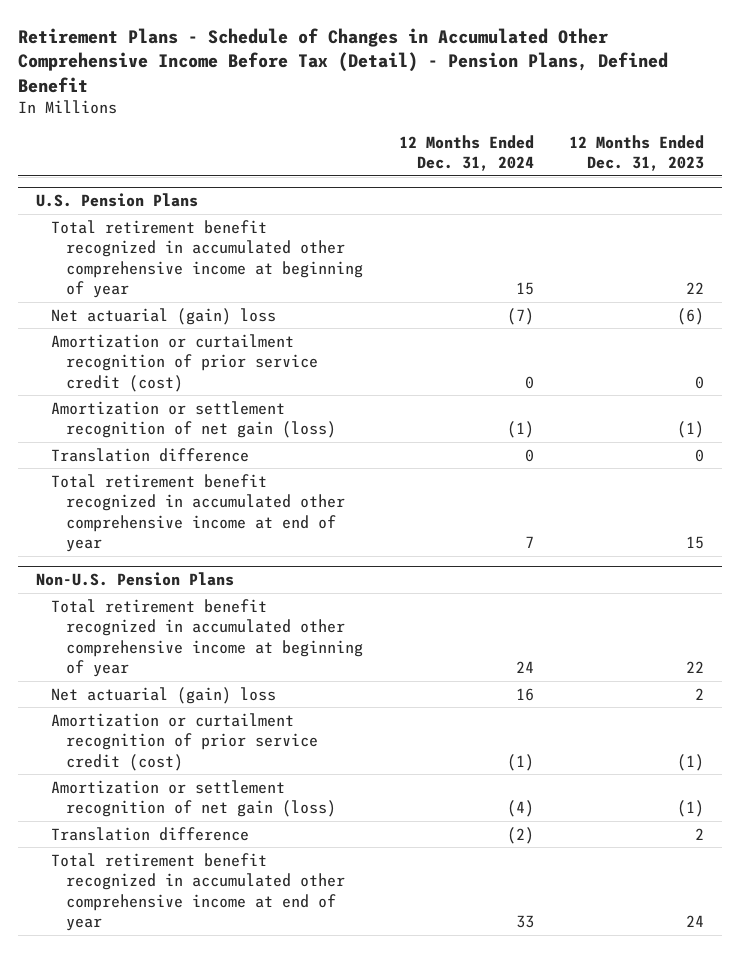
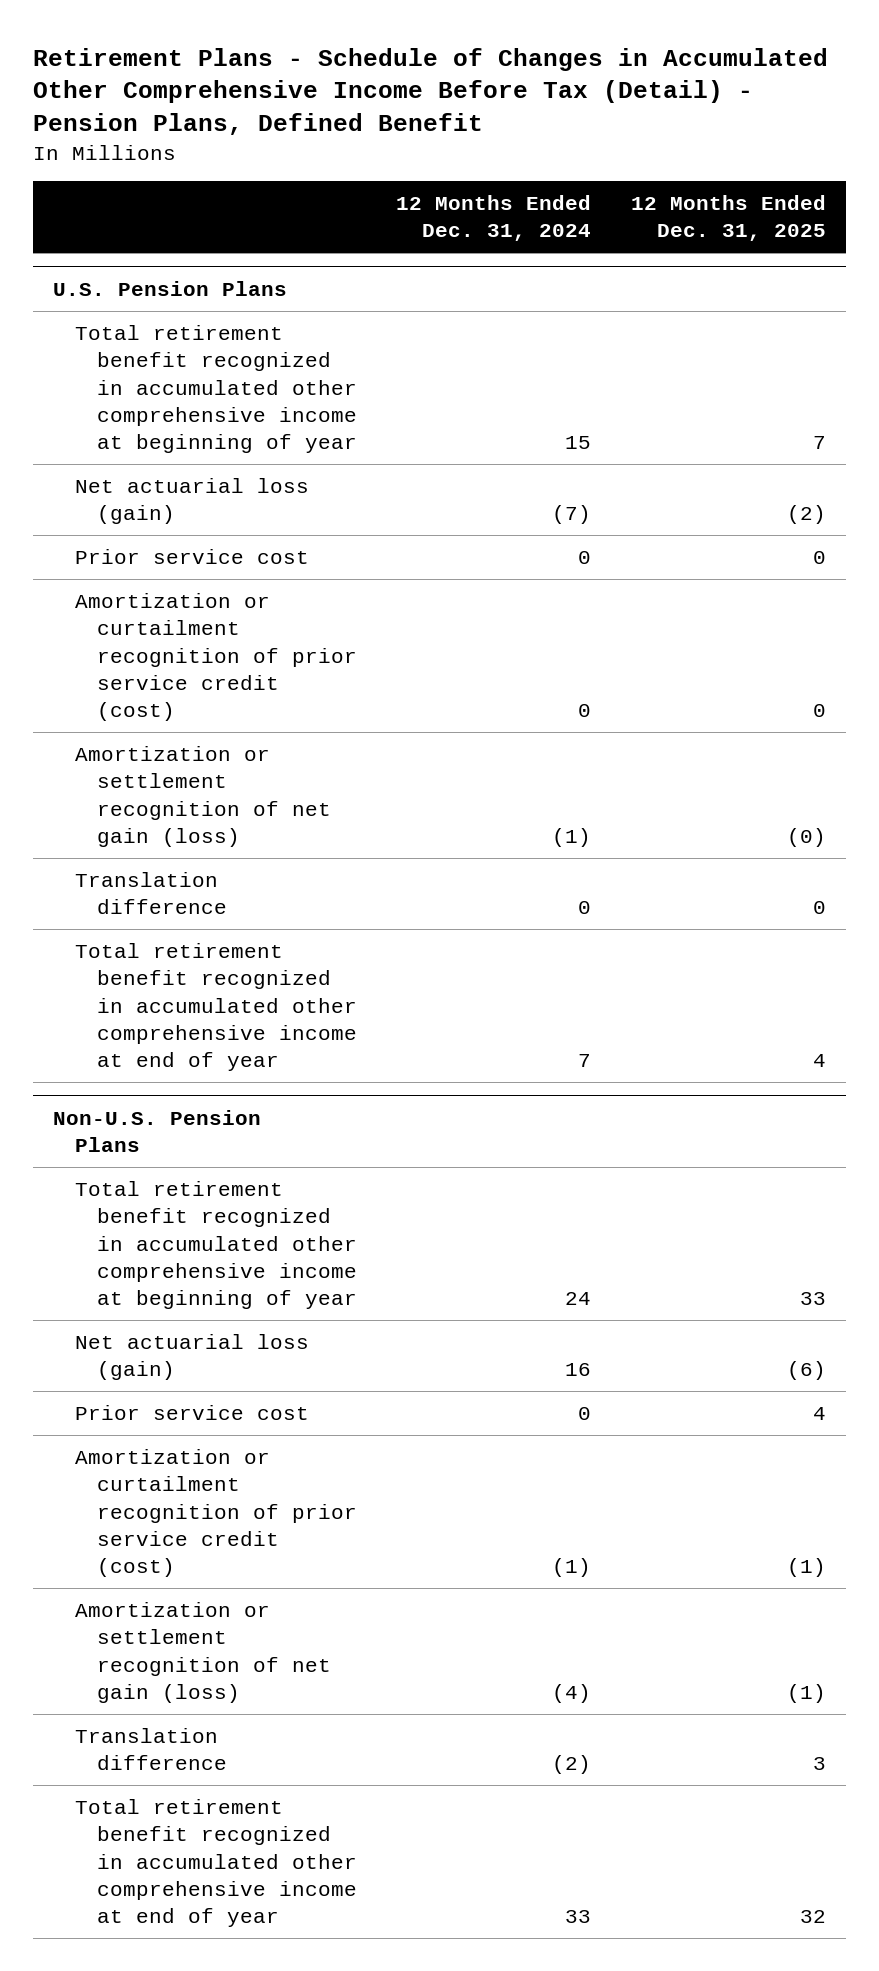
[569,134,705,172] 12 Months Ended Dec. 31, 2023 -> none
none -> [631,194,827,242] 12 Months Ended Dec. 31, 2025
[51,307,277,325] Net actuarial (gain) loss -> [74,477,309,525] Net actuarial loss (gain)
none -> [74,548,309,564] Prior service cost
[51,686,277,704] Net actuarial (gain) loss -> [74,1333,309,1381] Net actuarial loss (gain)
none -> [74,1404,309,1420] Prior service cost

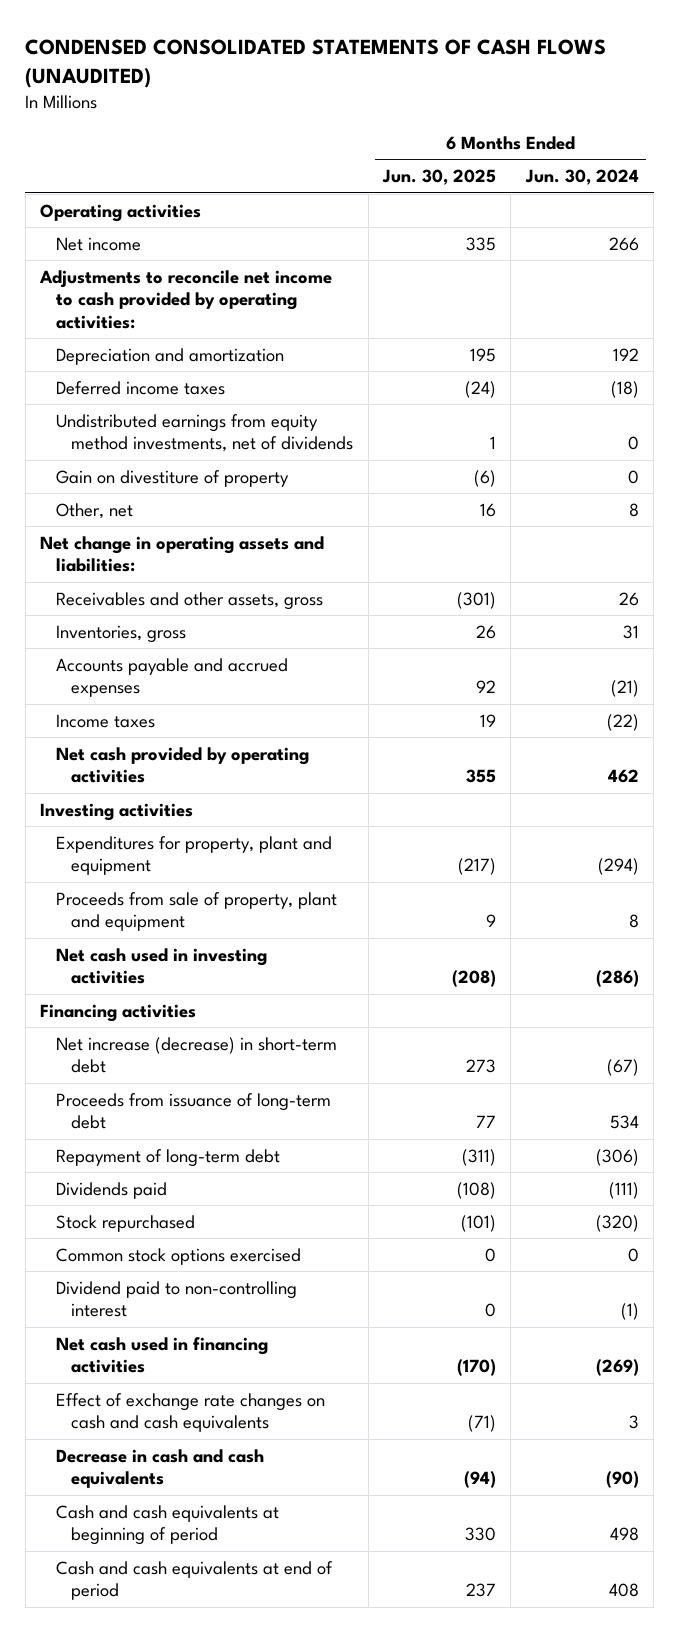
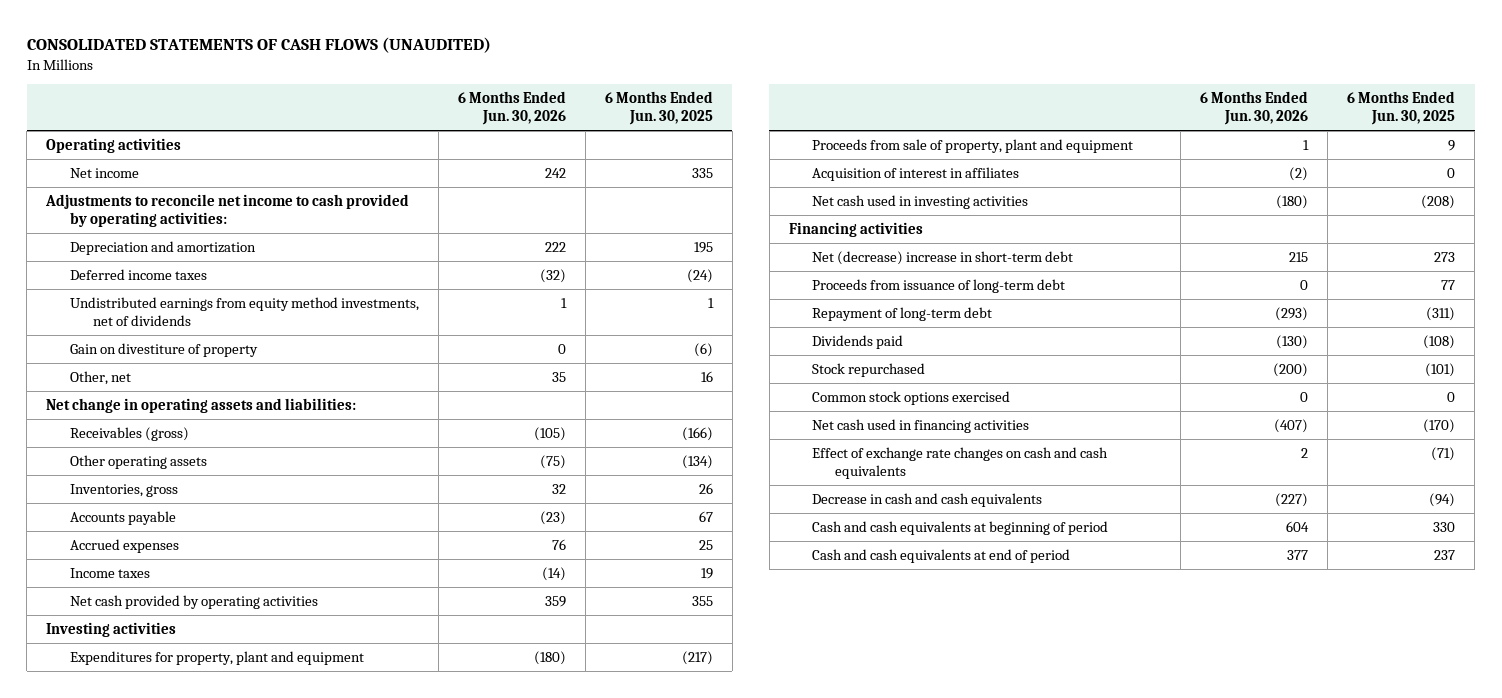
[25,39,607,88] CONDENSED CONSOLIDATED STATEMENTS OF CASH FLOWS (UNAUDITED) -> [26,36,491,53] CONSOLIDATED STATEMENTS OF CASH FLOWS (UNAUDITED)
[524,169,639,186] Jun. 30, 2024 -> none
none -> [457,91,566,126] 6 Months Ended Jun. 30, 2026
[55,591,323,610] Receivables and other assets, gross -> [69,426,189,441] Receivables (gross)
[456,591,496,609] (301) -> [681,426,713,441] (166)
none -> [69,454,207,469] Other operating assets
[55,657,288,698] Accounts payable and accrued expenses -> none
none -> [69,510,176,525] Accounts payable
none -> [69,538,179,553] Accrued expenses
none -> [811,166,1019,181] Acquisition of interest in affiliates
[55,1036,337,1074] Net increase (decrease) in short-term debt -> [811,250,1073,265] Net (decrease) increase in short-term debt
[55,1280,297,1318] Dividend paid to non-controlling interest -> none

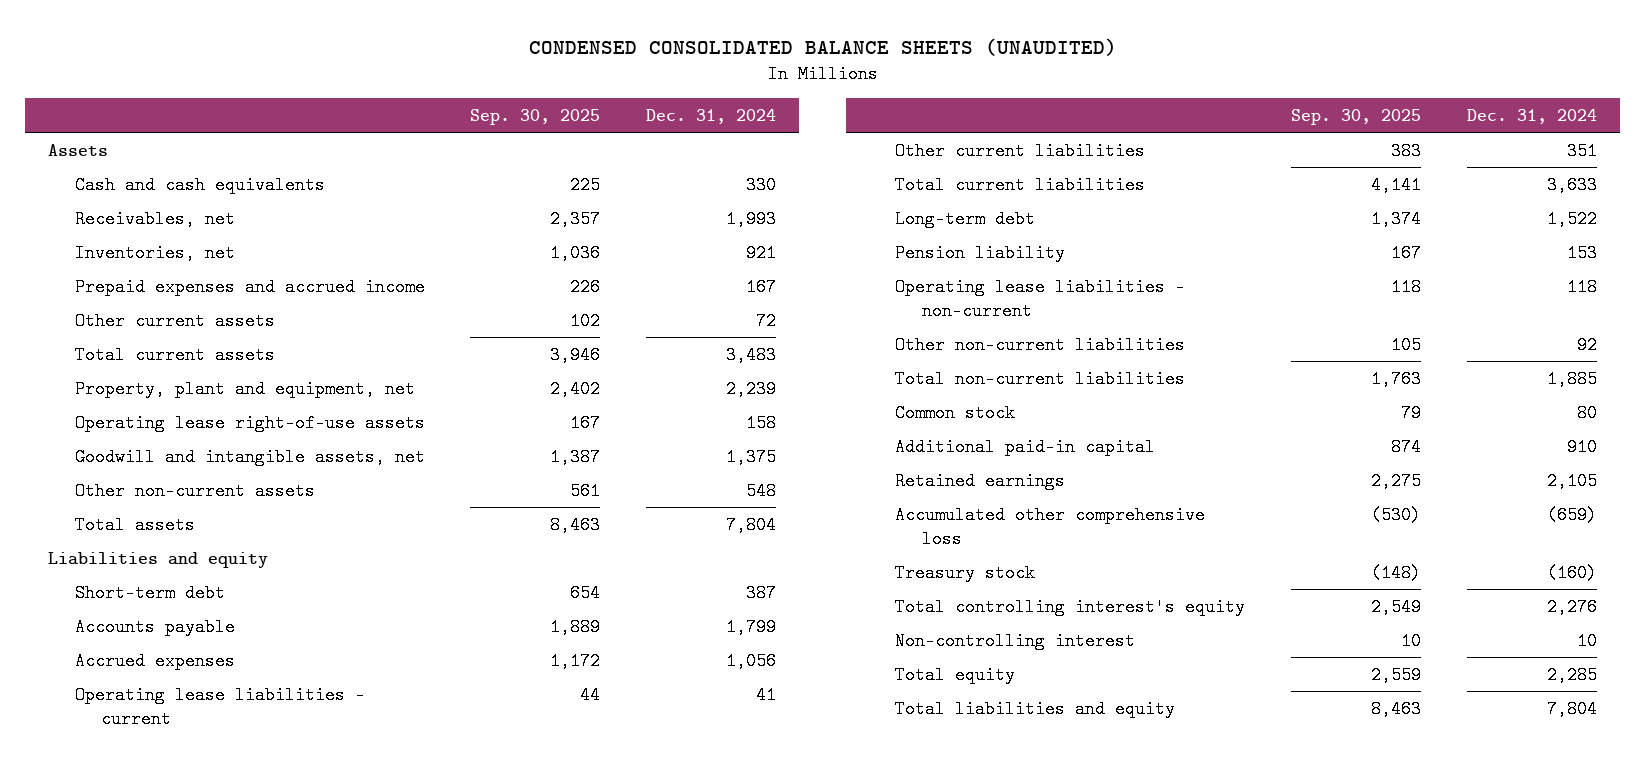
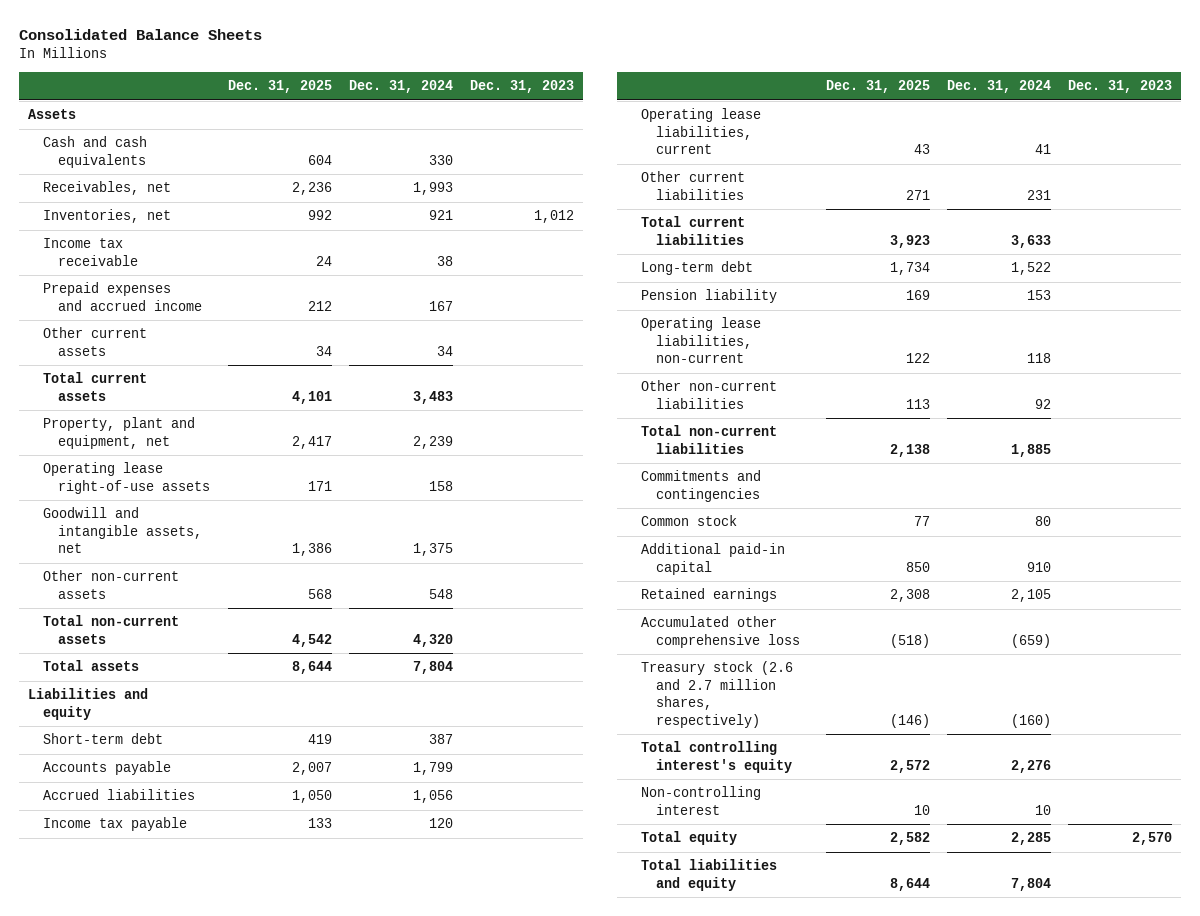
[528,38,1117,57] CONDENSED CONSOLIDATED BALANCE SHEETS (UNAUDITED) -> [18,28,262,40] Consolidated Balance Sheets
[470,108,601,125] Sep. 30, 2025 -> none
none -> [227,80,332,94] Dec. 31, 2025
none -> [470,80,575,94] Dec. 31, 2023
none -> [42,238,139,266] Income tax receivable
[756,311,777,330] 72 -> [436,345,453,356] 34
none -> [42,615,179,644] Total non-current assets
[74,651,235,670] Accrued expenses -> [42,789,195,801] Accrued liabilities
none -> [42,817,187,832] Income tax payable
[74,685,365,729] Operating lease liabilities - current -> [640,108,761,155] Operating lease liabilities, current
[1567,141,1598,160] 351 -> [1026,189,1051,200] 231
[895,277,1186,321] Operating lease liabilities - non-current -> [640,317,761,364] Operating lease liabilities, non-current
none -> [640,470,761,502] Commitments and contingencies
[895,563,1036,582] Treasury stock -> [640,661,793,728] Treasury stock (2.6 and 2.7 million shares, respectively)

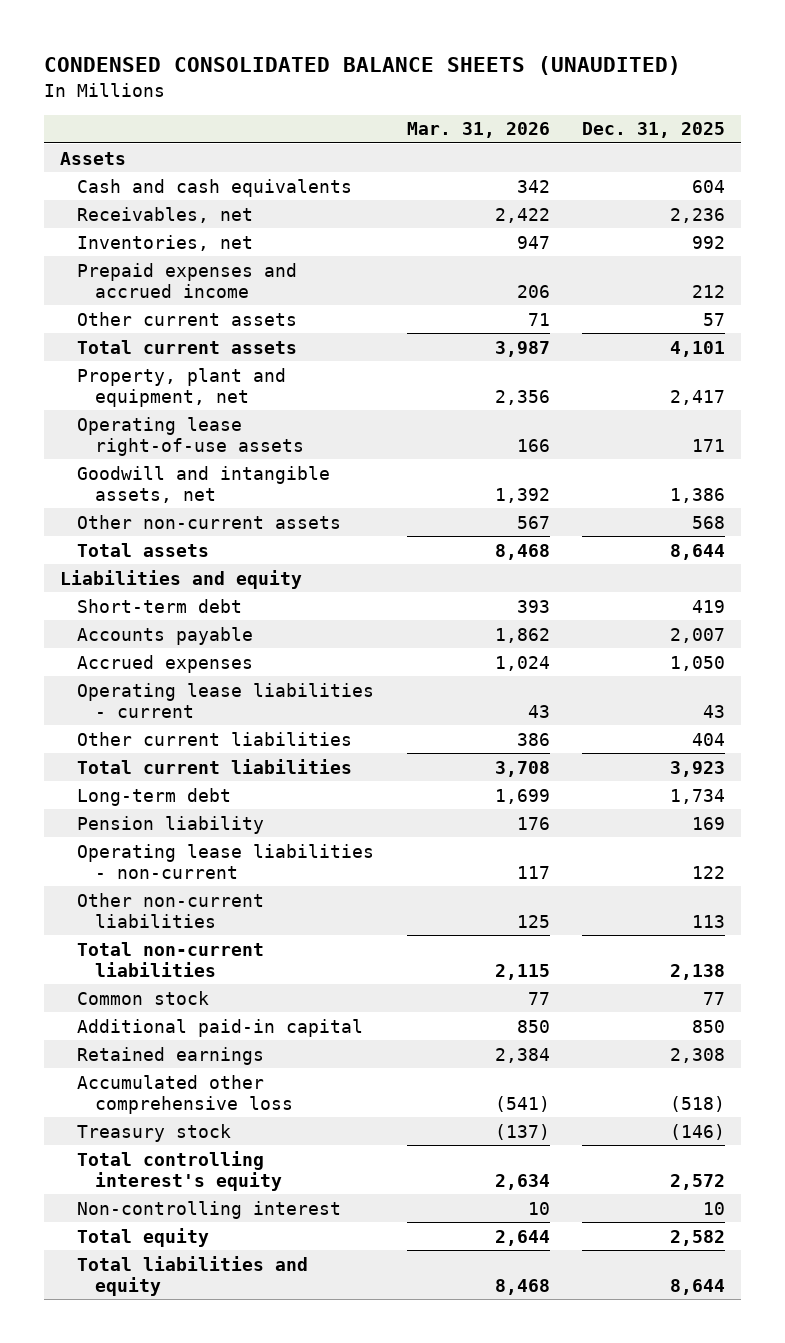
[18,28,262,40] Consolidated Balance Sheets -> [43,56,681,76] CONDENSED CONSOLIDATED BALANCE SHEETS (UNAUDITED)
[348,80,453,94] Dec. 31, 2024 -> none
[470,80,575,94] Dec. 31, 2023 -> none
none -> [406,122,550,139] Mar. 31, 2026
[42,238,139,266] Income tax receivable -> none
[315,345,332,356] 34 -> [703,312,726,326] 57
[42,615,179,644] Total non-current assets -> none
[42,817,187,832] Income tax payable -> none
[42,789,195,801] Accrued liabilities -> [77,654,254,673] Accrued expenses
[640,108,761,155] Operating lease liabilities, current -> [77,682,375,718] Operating lease liabilities - current
[905,189,930,200] 271 -> [692,732,726,746] 404
[640,317,761,364] Operating lease liabilities, non-current -> [77,843,375,879] Operating lease liabilities - non-current
[640,470,761,502] Commitments and contingencies -> none
[640,661,793,728] Treasury stock (2.6 and 2.7 million shares, respectively) -> [77,1123,232,1142] Treasury stock

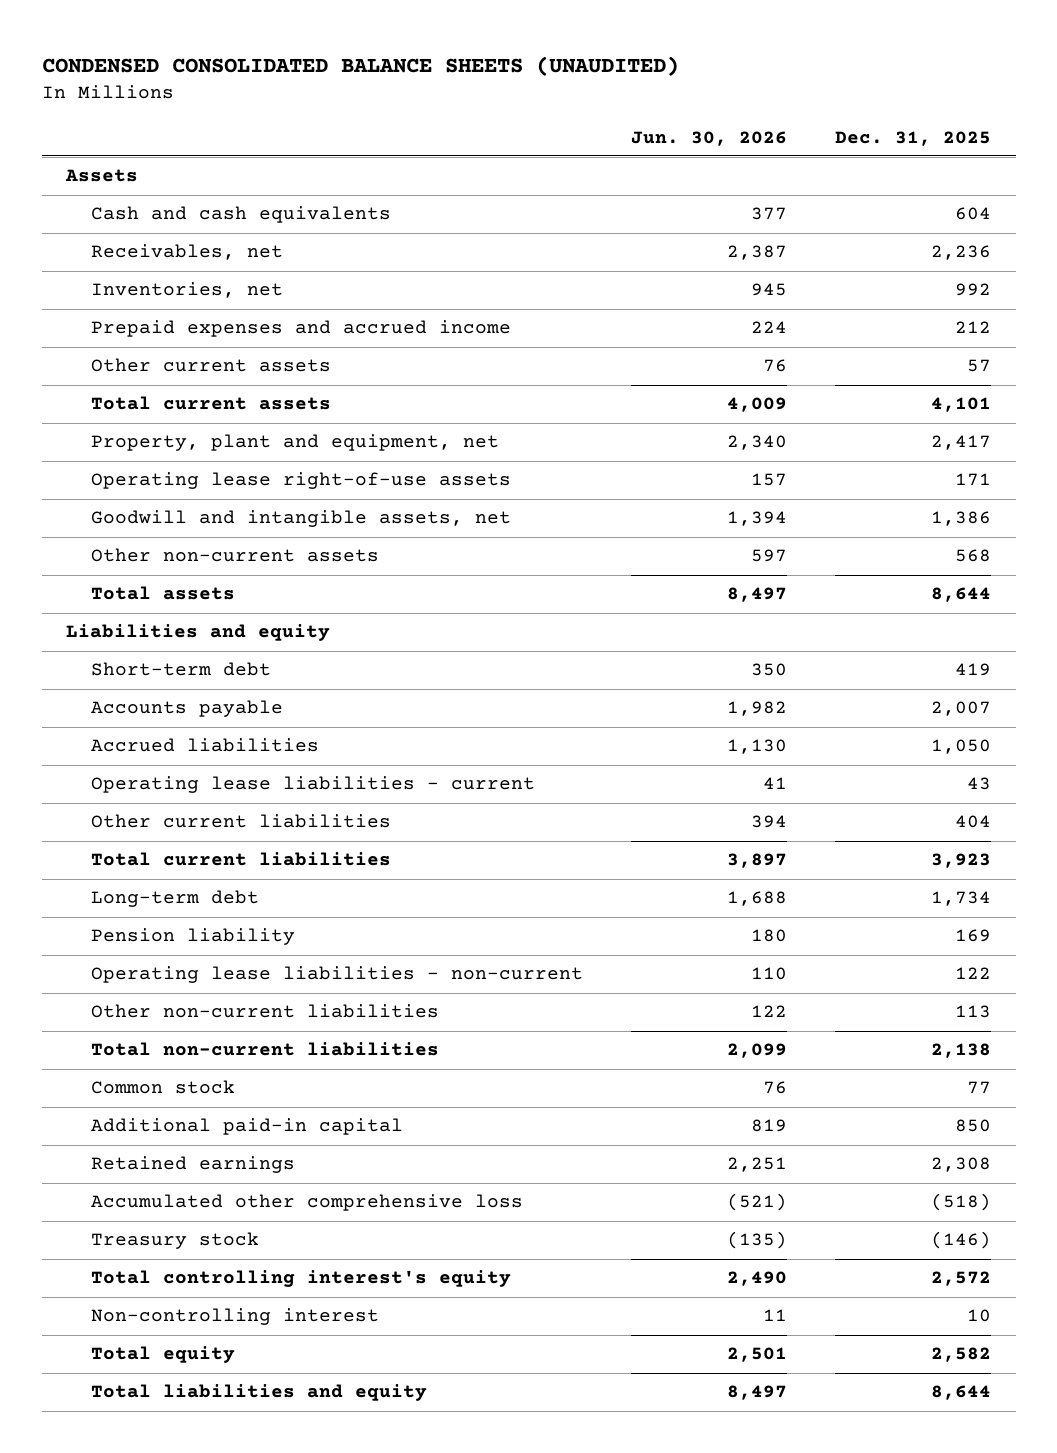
[406,122,550,139] Mar. 31, 2026 -> none
none -> [630,130,787,146] Jun. 30, 2026
[77,654,254,673] Accrued expenses -> [90,738,319,753] Accrued liabilities

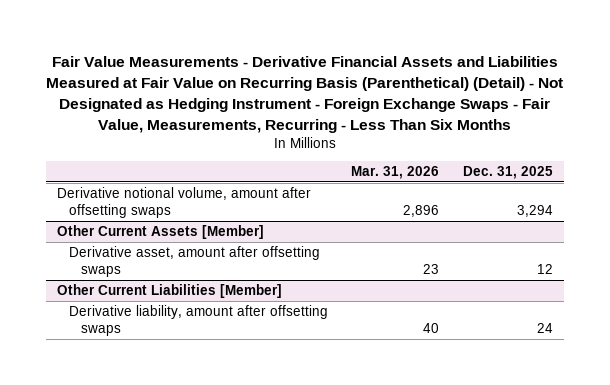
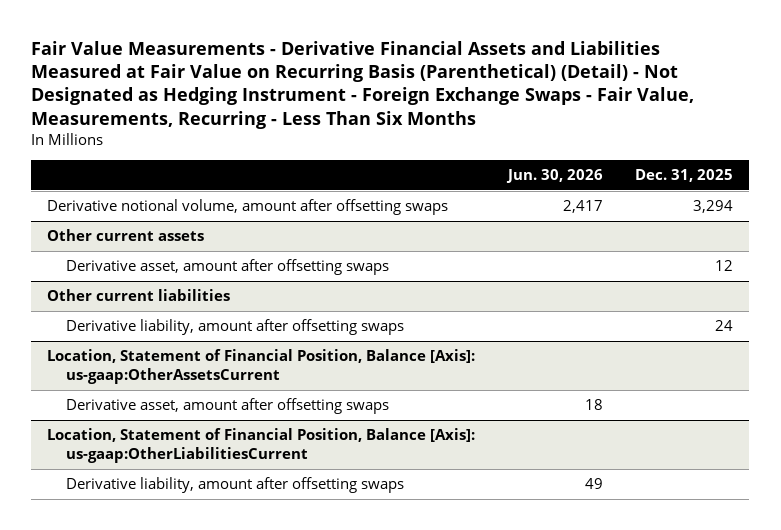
[351,166,440,180] Mar. 31, 2026 -> none
none -> [505,169,603,184] Jun. 30, 2026
[57,224,265,239] Other Current Assets [Member] -> [47,229,205,242] Other current assets
[57,283,283,298] Other Current Liabilities [Member] -> [47,289,231,302] Other current liabilities
none -> [47,349,476,385] Location, Statement of Financial Position, Balance [Axis]: us-gaap:OtherAssetsCurrent
none -> [66,398,390,415] Derivative asset, amount after offsetting swaps
none -> [47,428,476,464] Location, Statement of Financial Position, Balance [Axis]: us-gaap:OtherLiabilitiesCurrent
none -> [66,477,405,494] Derivative liability, amount after offsetting swaps

